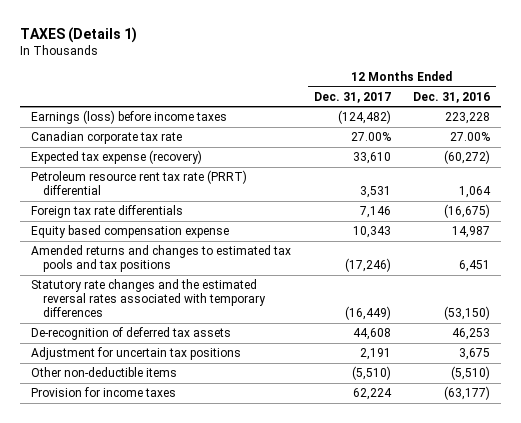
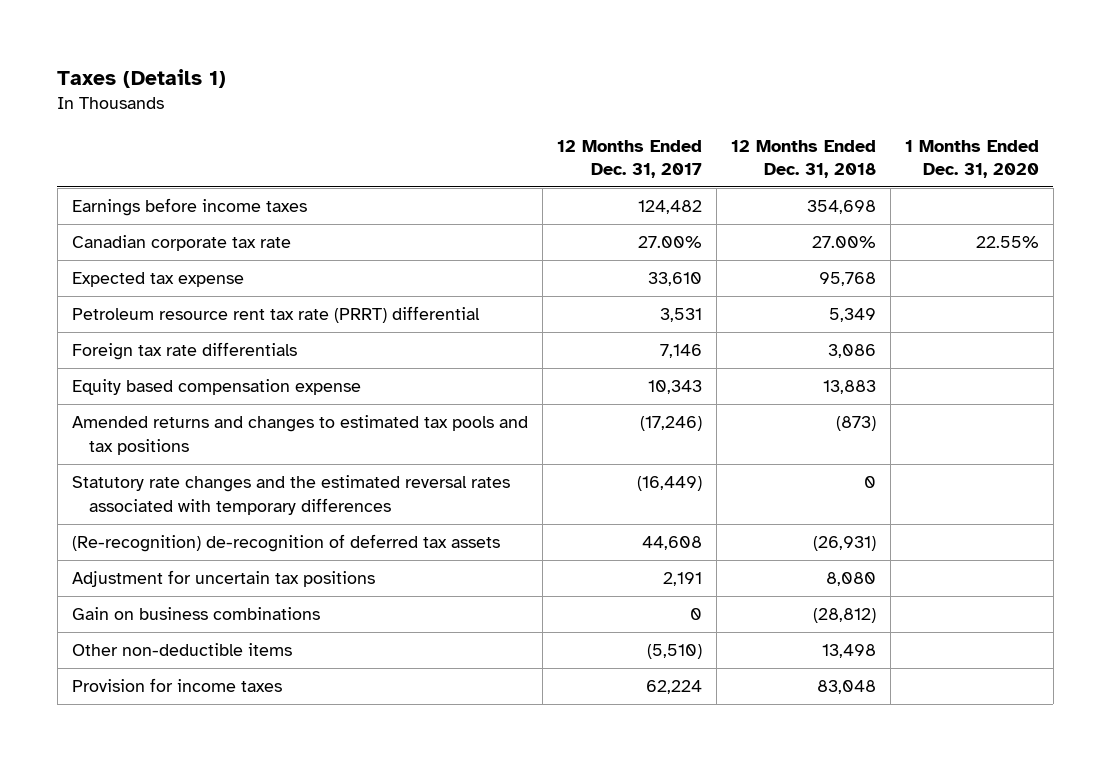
[19,26,137,43] TAXES (Details 1) -> [57,69,227,89] Taxes (Details 1)
[413,91,491,103] Dec. 31, 2016 -> none
none -> [730,139,876,178] 12 Months Ended Dec. 31, 2018
none -> [904,139,1039,178] 1 Months Ended Dec. 31, 2020
[31,110,228,125] Earnings (loss) before income taxes -> [71,198,307,217] Earnings before income taxes
[337,110,391,125] (124,482) -> [637,200,702,215] 124,482
[31,150,203,165] Expected tax expense (recovery) -> [71,272,244,288] Expected tax expense
[31,327,232,341] De-recognition of deferred tax assets -> [71,534,500,553] (Re-recognition) de-recognition of deferred tax assets
none -> [71,607,320,621] Gain on business combinations

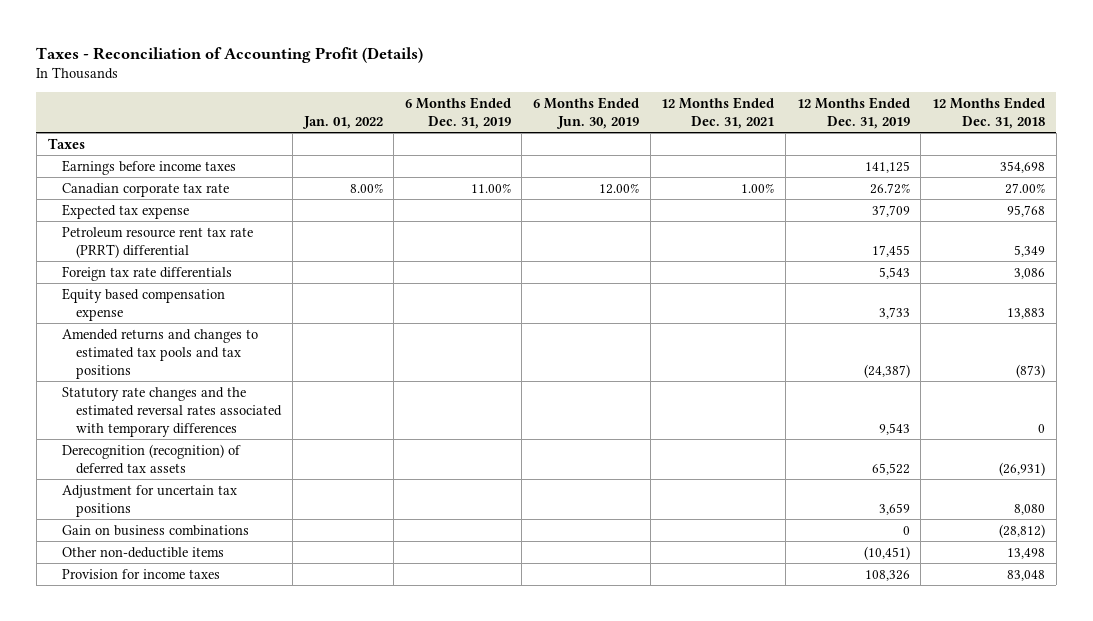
[57,69,227,89] Taxes (Details 1) -> [36,46,424,63] Taxes - Reconciliation of Accounting Profit (Details)
[556,139,702,178] 12 Months Ended Dec. 31, 2017 -> none
[904,139,1039,178] 1 Months Ended Dec. 31, 2020 -> none
none -> [301,115,383,129] Jan. 01, 2022
none -> [404,97,511,129] 6 Months Ended Dec. 31, 2019
none -> [533,97,640,129] 6 Months Ended Jun. 30, 2019
none -> [661,97,775,129] 12 Months Ended Dec. 31, 2021
none -> [796,97,910,129] 12 Months Ended Dec. 31, 2019
none -> [47,137,85,149] Taxes
[71,534,500,553] (Re-recognition) de-recognition of deferred tax assets -> [61,443,241,474] Derecognition (recognition) of deferred tax assets

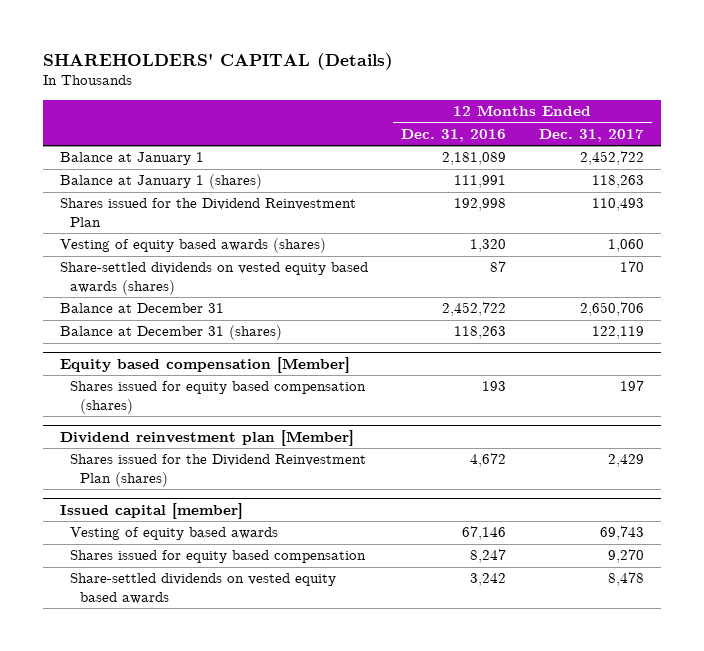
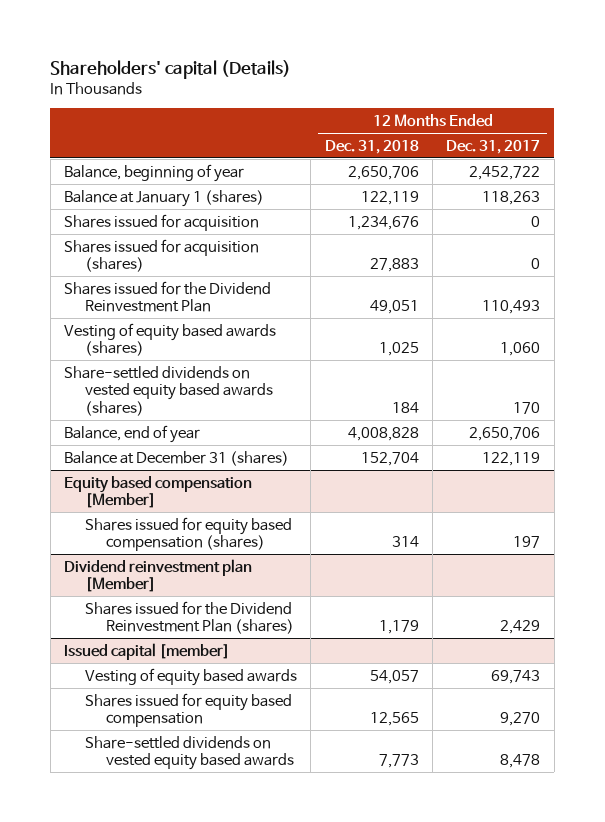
[43,52,394,70] SHAREHOLDERS' CAPITAL (Details) -> [50,59,292,79] Shareholders' capital (Details)
[400,129,506,143] Dec. 31, 2016 -> none
none -> [324,139,419,154] Dec. 31, 2018
[59,152,204,166] Balance at January 1 -> [64,163,245,182] Balance, beginning of year
none -> [64,213,260,231] Shares issued for acquisition
none -> [64,238,260,273] Shares issued for acquisition (shares)
[59,303,224,314] Balance at December 31 -> [64,424,201,443] Balance, end of year

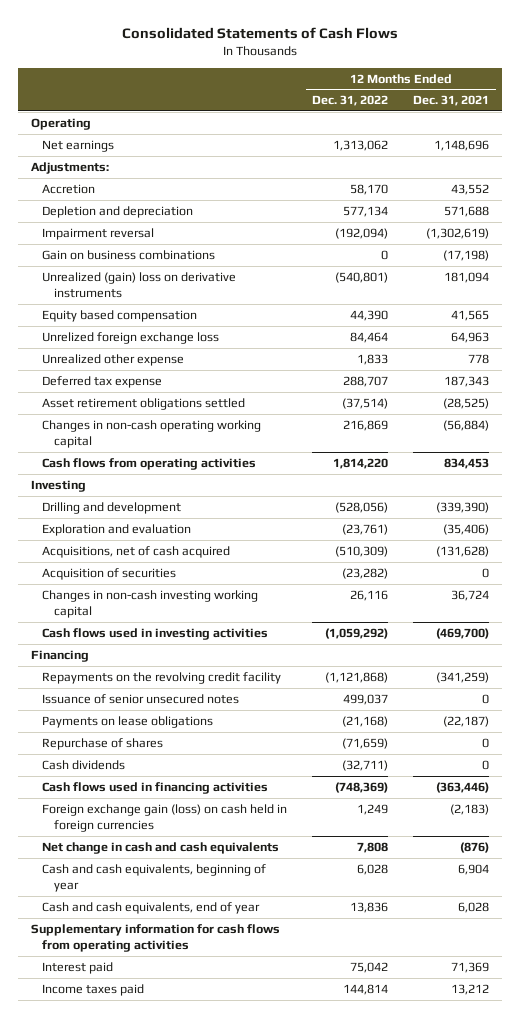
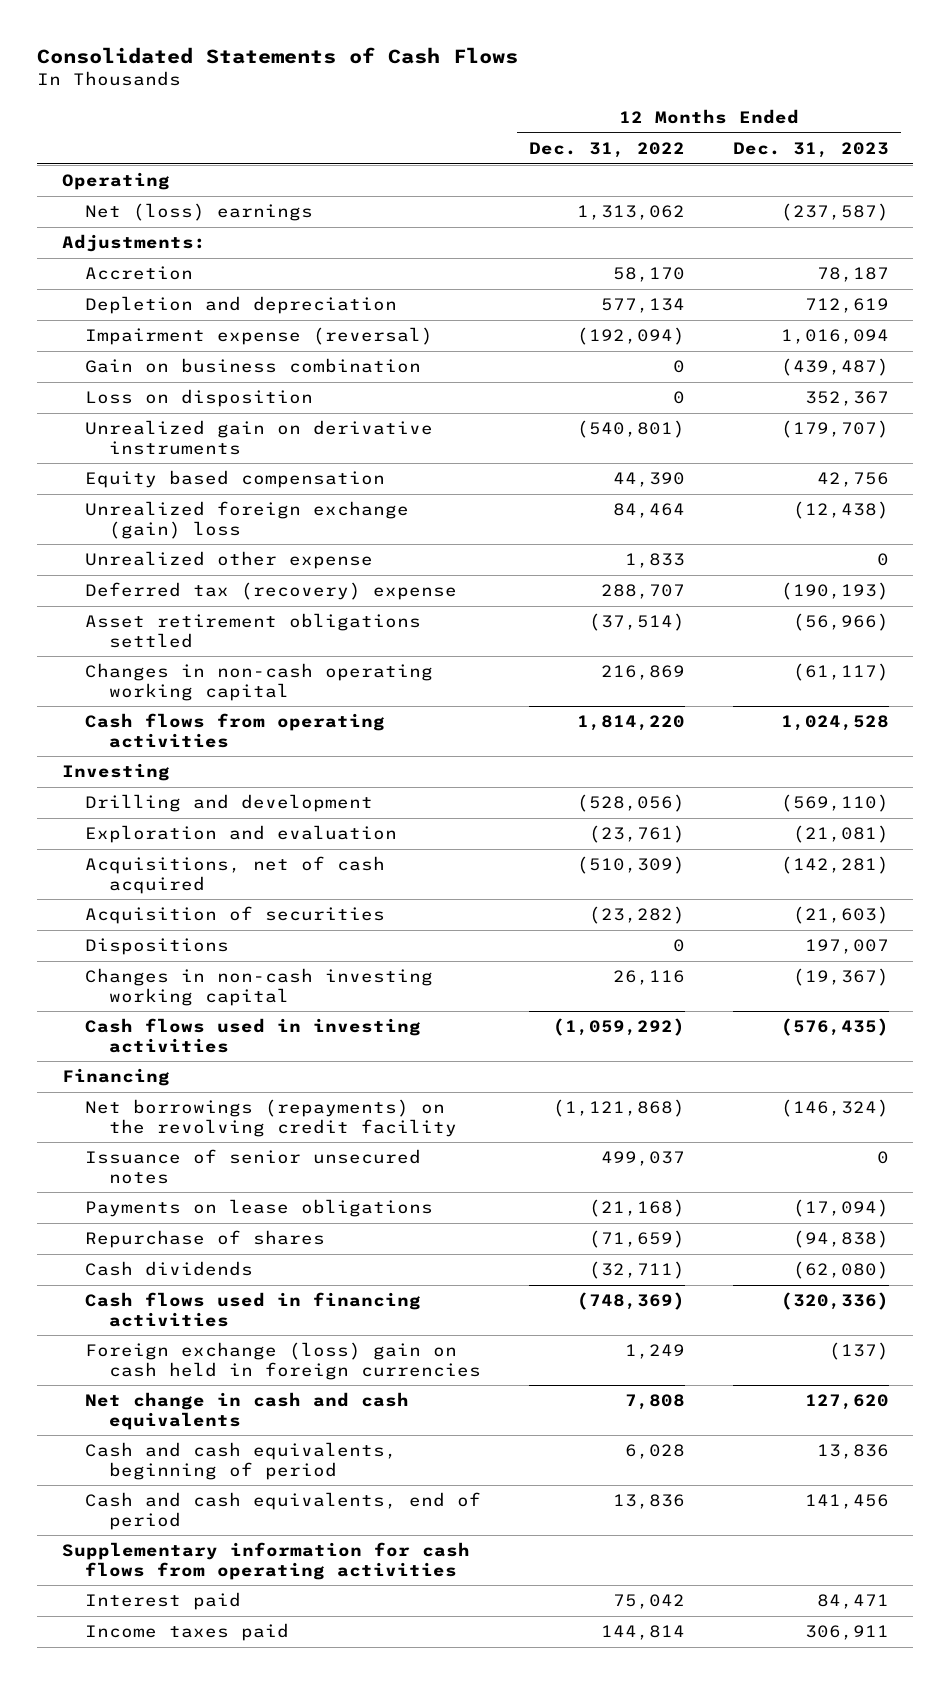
[413,95,490,107] Dec. 31, 2021 -> none
none -> [733,141,890,158] Dec. 31, 2023
[42,139,115,152] Net earnings -> [85,203,314,222] Net (loss) earnings
[42,227,155,240] Impairment reversal -> [85,327,434,346] Impairment expense (reversal)
[42,249,216,260] Gain on business combinations -> [85,358,422,374] Gain on business combination
none -> [85,389,314,408] Loss on disposition
[42,271,237,299] Unrealized (gain) loss on derivative instruments -> [85,420,434,455] Unrealized gain on derivative instruments
[42,331,220,344] Unrelized foreign exchange loss -> [85,501,410,539] Unrealized foreign exchange (gain) loss
[42,375,163,388] Deferred tax expense -> [85,582,458,601] Deferred tax (recovery) expense
none -> [85,938,230,956] Dispositions
[42,671,282,684] Repayments on the revolving credit facility -> [85,1099,457,1137] Net borrowings (repayments) on the revolving credit facility
[42,803,288,833] Foreign exchange gain (loss) on cash held in foreign currencies -> [85,1342,481,1380] Foreign exchange (loss) gain on cash held in foreign currencies
[42,863,267,893] Cash and cash equivalents, beginning of year -> [85,1442,398,1480] Cash and cash equivalents, beginning of period
[42,901,261,914] Cash and cash equivalents, end of year -> [85,1492,482,1530] Cash and cash equivalents, end of period

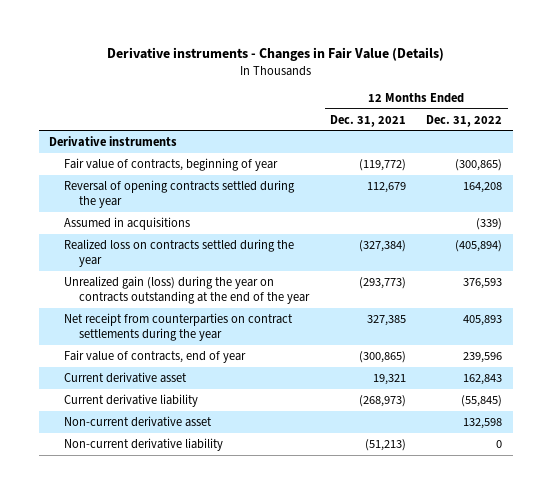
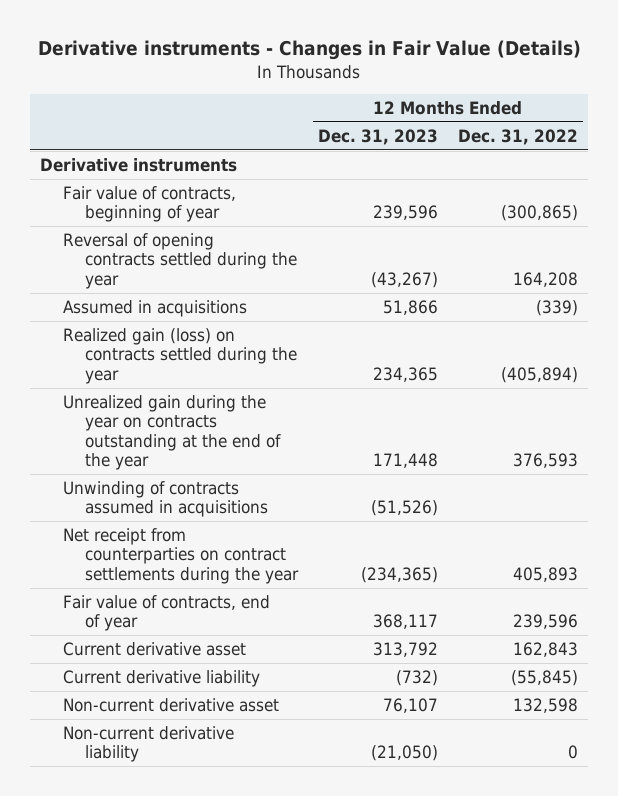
[329,114,406,127] Dec. 31, 2021 -> none
none -> [318,128,439,145] Dec. 31, 2023
[64,238,295,268] Realized loss on contracts settled during the year -> [62,327,298,384] Realized gain (loss) on contracts settled during the year
[64,275,311,305] Unrealized gain (loss) during the year on contracts outstanding at the end of the year -> [62,394,282,471] Unrealized gain during the year on contracts outstanding at the end of the year
none -> [62,480,269,518] Unwinding of contracts assumed in acquisitions

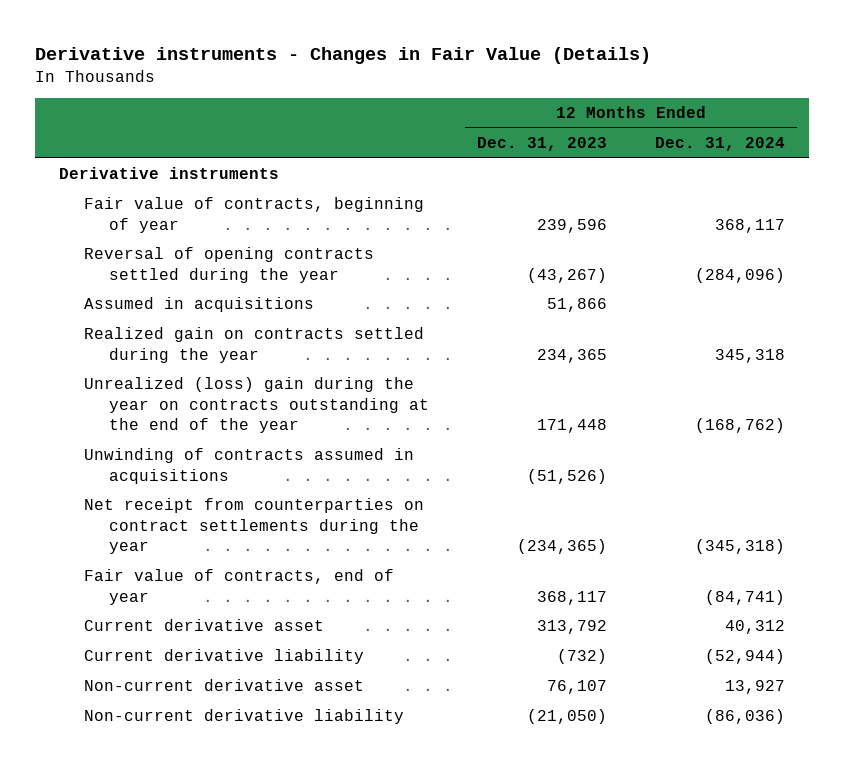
[457,128,578,145] Dec. 31, 2022 -> none
none -> [654,137,785,152] Dec. 31, 2024
[62,327,298,384] Realized gain (loss) on contracts settled during the year -> [84,327,425,363] Realized gain on contracts settled during the year
[62,394,282,471] Unrealized gain during the year on contracts outstanding at the end of the year -> [84,377,430,434] Unrealized (loss) gain during the year on contracts outstanding at the end of the year

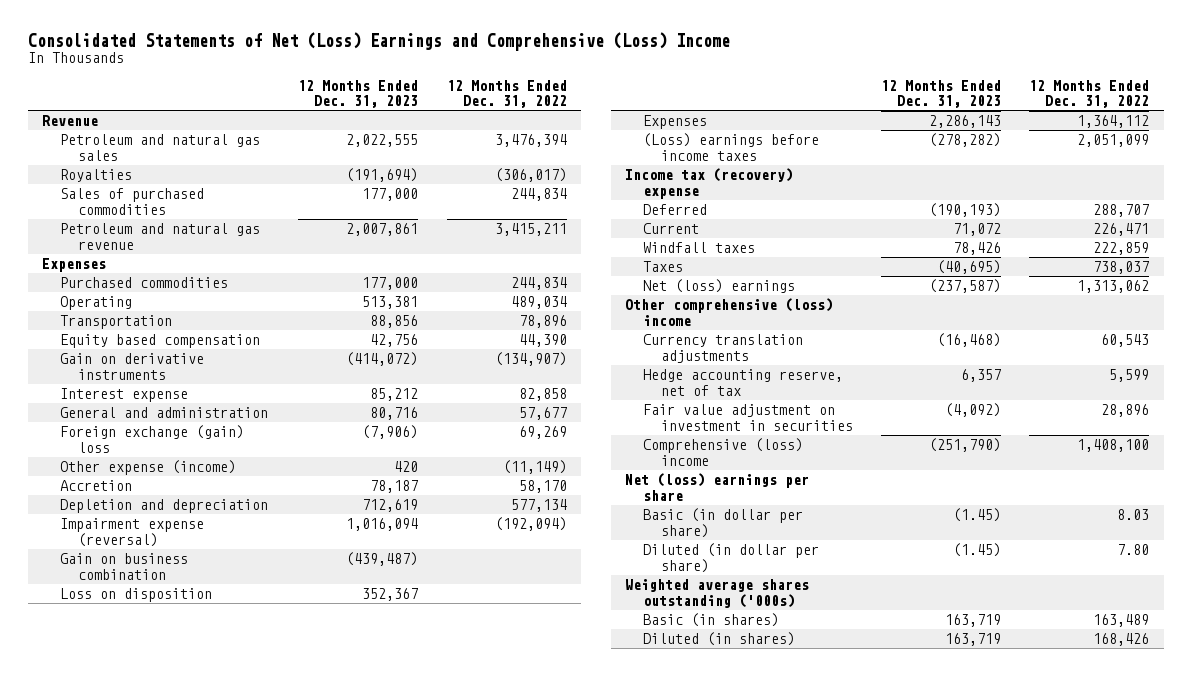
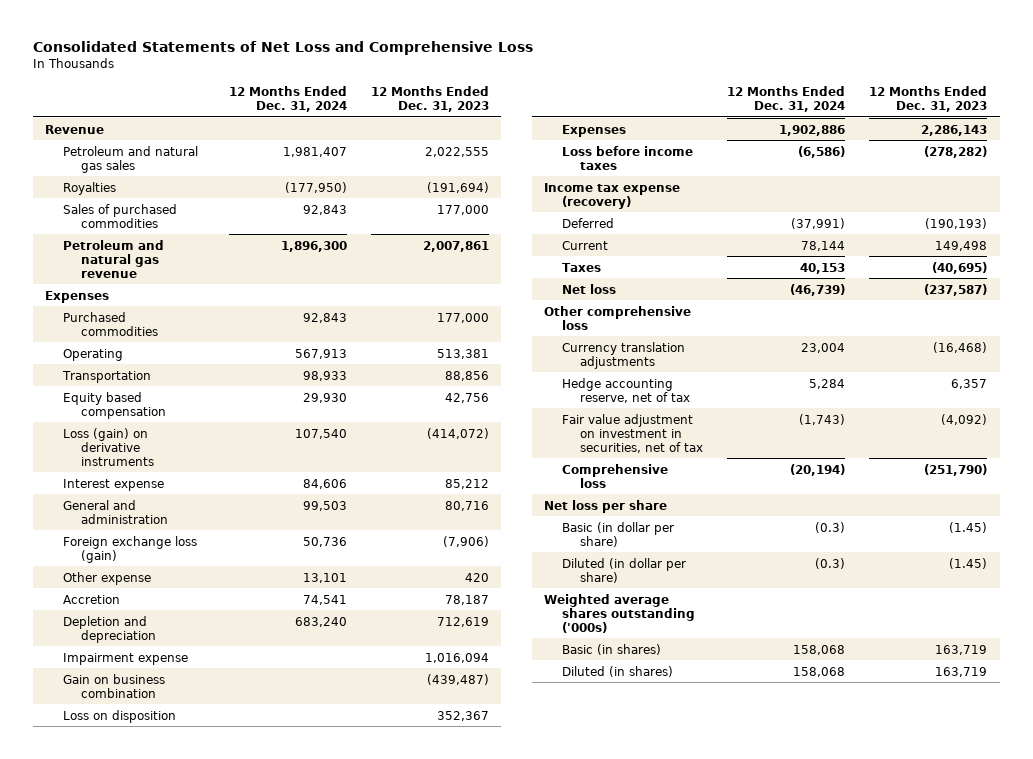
[28,31,731,51] Consolidated Statements of Net (Loss) Earnings and Comprehensive (Loss) Income -> [33,40,534,55] Consolidated Statements of Net Loss and Comprehensive Loss
[446,79,567,109] 12 Months Ended Dec. 31, 2022 -> none
none -> [228,86,347,113] 12 Months Ended Dec. 31, 2024
[60,353,205,380] Gain on derivative instruments -> [63,427,155,466] Loss (gain) on derivative instruments
[60,425,245,453] Foreign exchange (gain) loss -> [63,535,198,563] Foreign exchange loss (gain)
[60,460,237,476] Other expense (income) -> [63,571,152,585] Other expense
[60,518,205,547] Impairment expense (reversal) -> [63,652,189,665] Impairment expense
[642,133,819,161] (Loss) earnings before income taxes -> [561,145,693,170] Loss before income taxes
[625,168,794,199] Income tax (recovery) expense -> [543,182,680,209] Income tax expense (recovery)
[642,242,755,254] Windfall taxes -> none
[953,223,1002,237] 71,072 -> [935,240,988,251] 149,498
[642,279,795,294] Net (loss) earnings -> [561,283,616,294] Net loss
[625,298,834,326] Other comprehensive (loss) income -> [543,305,691,330] Other comprehensive loss
[642,404,853,431] Fair value adjustment on investment in securities -> [561,413,703,453] Fair value adjustment on investment in securities, net of tax
[642,438,803,466] Comprehensive (loss) income -> [561,463,668,488] Comprehensive loss
[625,473,810,501] Net (loss) earnings per share -> [543,499,667,513] Net loss per share

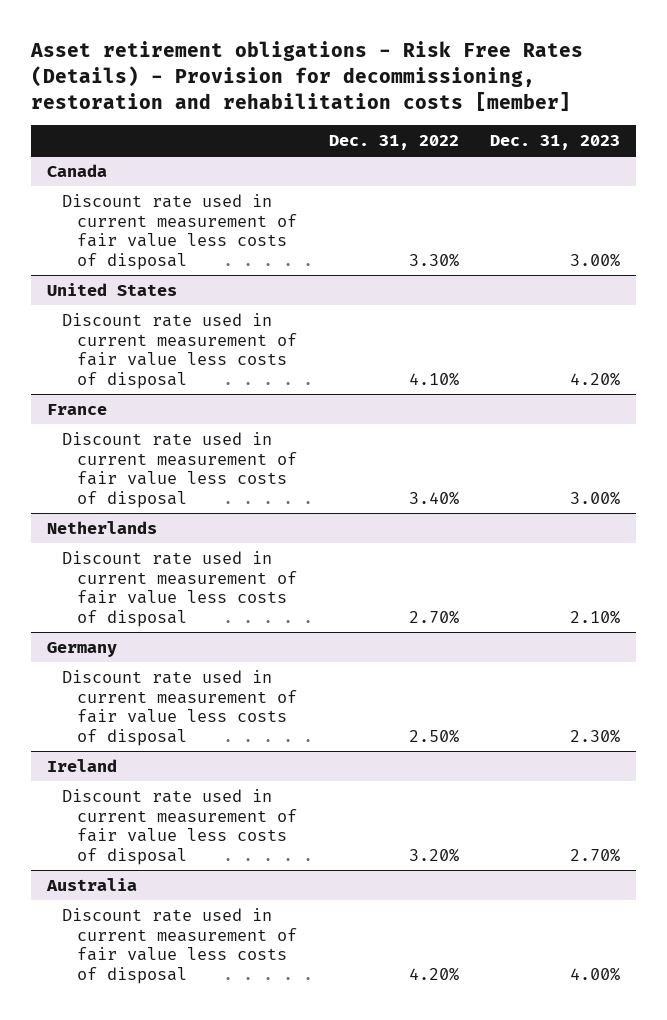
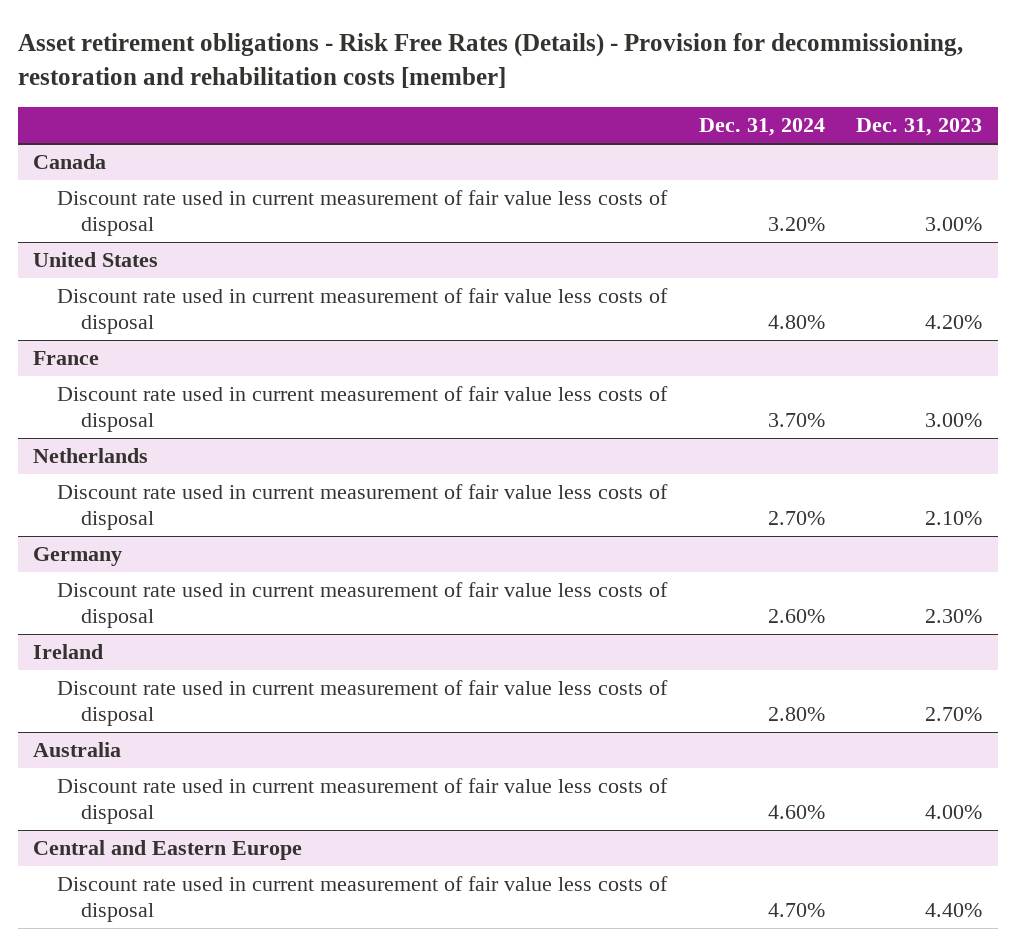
[328,134,459,150] Dec. 31, 2022 -> none
none -> [698,118,825,137] Dec. 31, 2024
none -> [33,840,303,861] Central and Eastern Europe
none -> [57,876,669,922] Discount rate used in current measurement of fair value less costs of disposal

